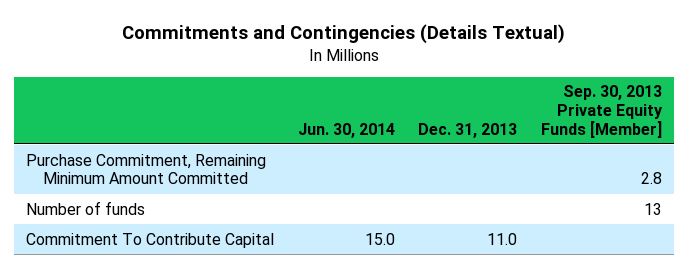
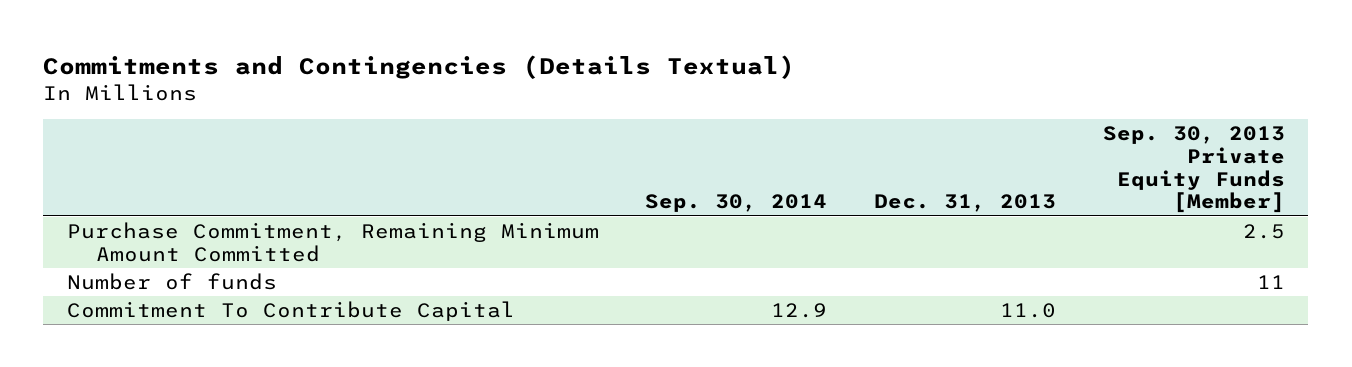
[297,122,395,138] Jun. 30, 2014 -> none
none -> [645,194,828,213] Sep. 30, 2014
[640,172,662,185] 2.8 -> [1242,223,1285,239] 2.5
[643,202,662,215] 13 -> [1256,274,1285,289] 11

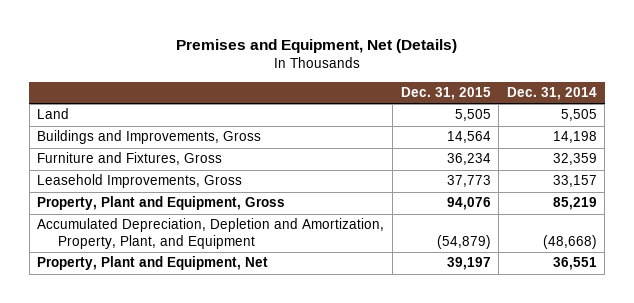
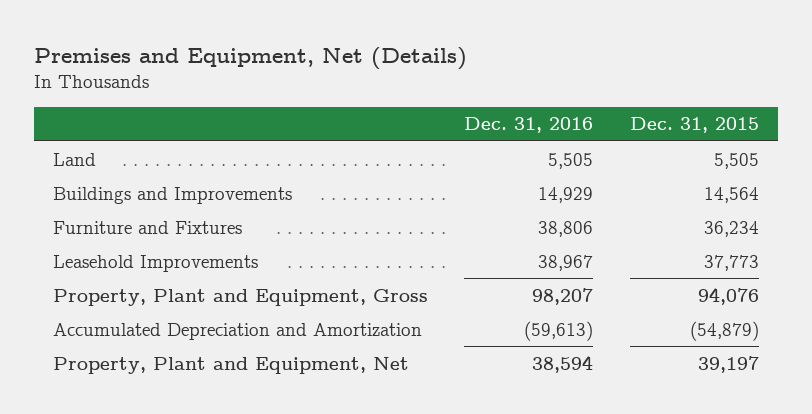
[506,86,597,100] Dec. 31, 2014 -> none
none -> [464,117,594,134] Dec. 31, 2016
[37,130,262,145] Buildings and Improvements, Gross -> [52,186,292,204] Buildings and Improvements
[37,152,223,166] Furniture and Fixtures, Gross -> [52,220,242,234] Furniture and Fixtures
[37,174,243,189] Leasehold Improvements, Gross -> [52,254,258,272] Leasehold Improvements
[37,218,385,249] Accumulated Depreciation, Depletion and Amortization, Property, Plant, and Equipment -> [52,322,422,340] Accumulated Depreciation and Amortization

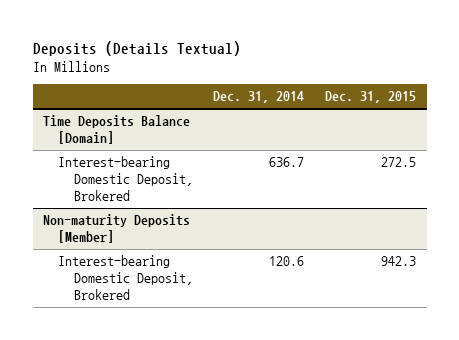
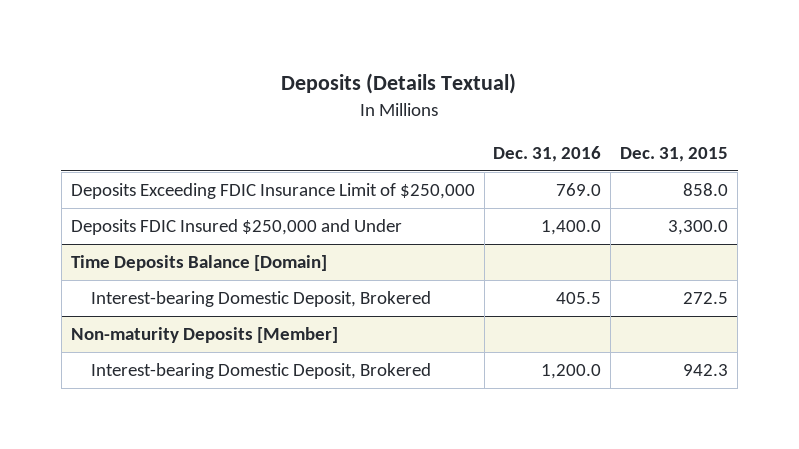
[213,91,305,104] Dec. 31, 2014 -> none
none -> [493,145,602,162] Dec. 31, 2016
none -> [70,183,475,200] Deposits Exceeding FDIC Insurance Limit of $250,000
none -> [70,219,402,236] Deposits FDIC Insured $250,000 and Under

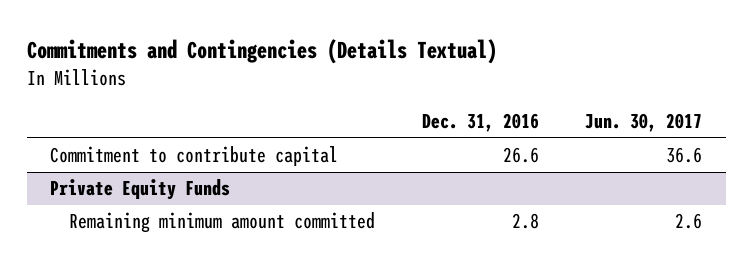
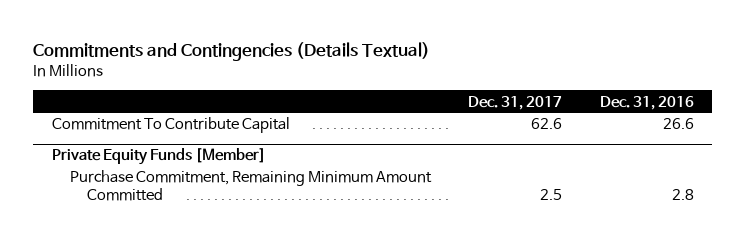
[585,113,703,133] Jun. 30, 2017 -> none
none -> [468,95,563,110] Dec. 31, 2017
[50,146,339,167] Commitment to contribute capital -> [52,117,291,134] Commitment To Contribute Capital
[50,179,231,201] Private Equity Funds -> [52,148,267,166] Private Equity Funds [Member]
[69,212,376,234] Remaining minimum amount committed -> [69,170,432,202] Purchase Commitment, Remaining Minimum Amount Committed

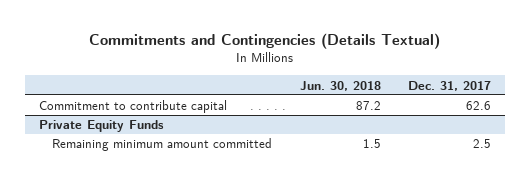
[599,95,694,110] Dec. 31, 2016 -> none
none -> [299,80,381,91] Jun. 30, 2018
[52,117,291,134] Commitment To Contribute Capital -> [39,100,228,114] Commitment to contribute capital
[52,148,267,166] Private Equity Funds [Member] -> [39,120,165,133] Private Equity Funds
[69,170,432,202] Purchase Commitment, Remaining Minimum Amount Committed -> [51,138,272,152] Remaining minimum amount committed

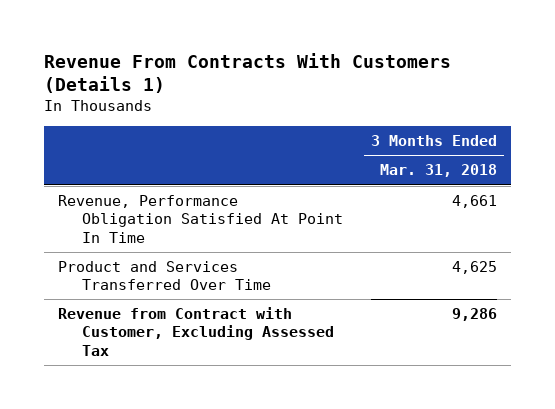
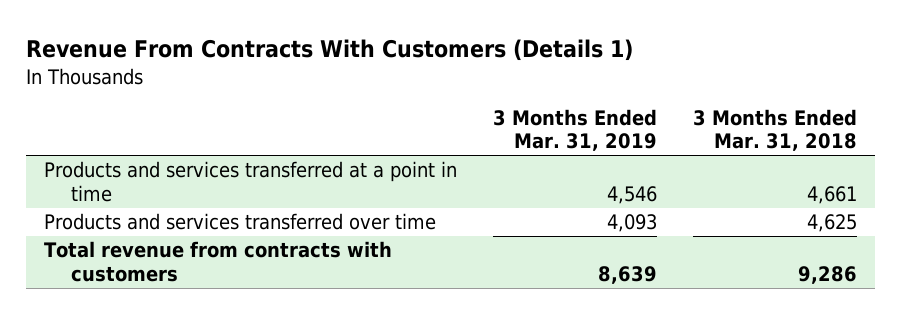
none -> [492,109,657,152] 3 Months Ended Mar. 31, 2019
[58,195,343,243] Revenue, Performance Obligation Satisfied At Point In Time -> [43,161,457,202] Products and services transferred at a point in time
[58,261,271,291] Product and Services Transferred Over Time -> [43,213,436,231] Products and services transferred over time
[58,307,334,356] Revenue from Contract with Customer, Excluding Assessed Tax -> [43,241,392,282] Total revenue from contracts with customers

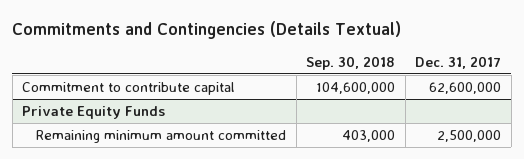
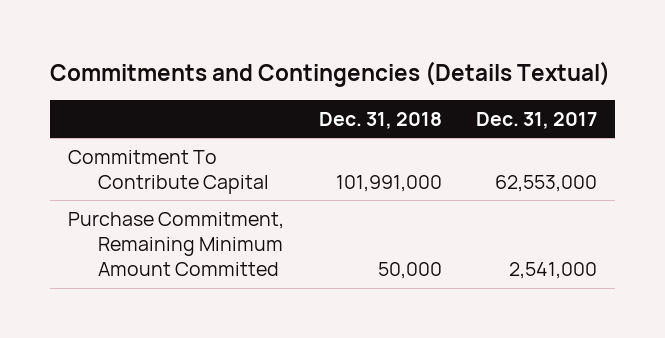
[306,55,396,70] Sep. 30, 2018 -> none
none -> [318,111,442,129] Dec. 31, 2018
[22,106,166,120] Private Equity Funds -> none
[22,82,236,96] Commitment to contribute capital -> [67,149,269,194] Commitment To Contribute Capital
[429,82,502,95] 62,600,000 -> [495,174,598,192] 62,553,000
[36,130,287,144] Remaining minimum amount committed -> [67,211,284,277] Purchase Commitment, Remaining Minimum Amount Committed
[437,130,502,143] 2,500,000 -> [509,262,598,280] 2,541,000

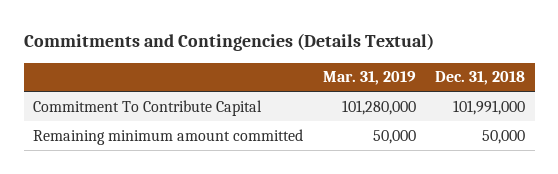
[476,111,598,129] Dec. 31, 2017 -> none
none -> [322,71,416,86] Mar. 31, 2019
[67,211,284,277] Purchase Commitment, Remaining Minimum Amount Committed -> [33,128,304,145] Remaining minimum amount committed

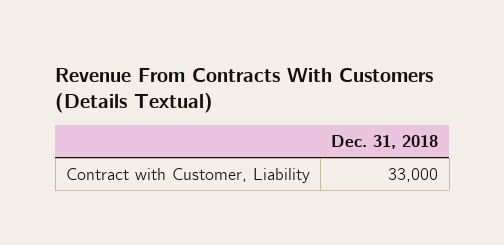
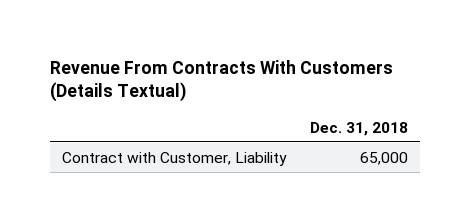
[388,167,439,182] 33,000 -> [360,151,409,165] 65,000

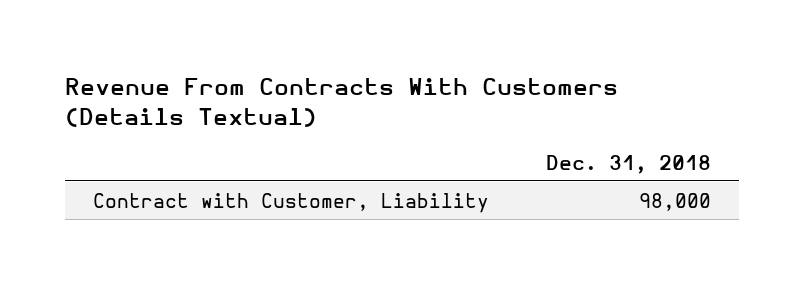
[360,151,409,165] 65,000 -> [638,192,711,211] 98,000

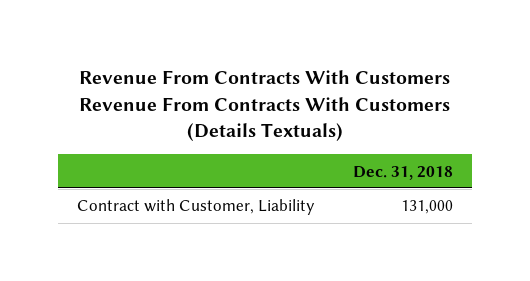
[65,77,619,127] Revenue From Contracts With Customers (Details Textual) -> [79,70,451,142] Revenue From Contracts With Customers Revenue From Contracts With Customers (Details Textuals)
[638,192,711,211] 98,000 -> [401,200,454,215] 131,000

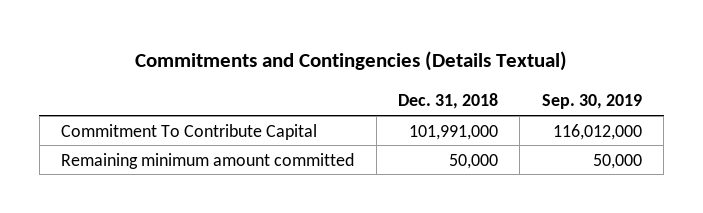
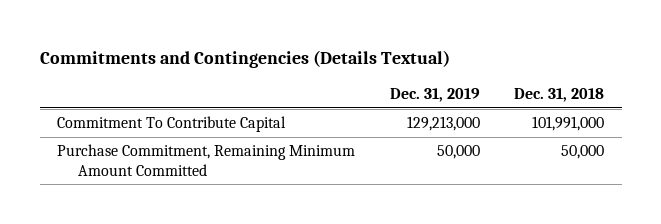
[541,94,642,110] Sep. 30, 2019 -> none
none -> [389,88,480,103] Dec. 31, 2019
[61,152,355,169] Remaining minimum amount committed -> [56,144,355,176] Purchase Commitment, Remaining Minimum Amount Committed

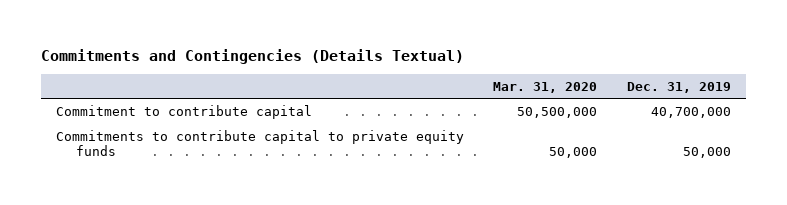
[514,88,605,103] Dec. 31, 2018 -> none
none -> [493,81,598,93] Mar. 31, 2020
[56,116,286,133] Commitment To Contribute Capital -> [55,105,312,120] Commitment to contribute capital
[406,116,480,132] 129,213,000 -> [651,107,732,119] 40,700,000
[56,144,355,176] Purchase Commitment, Remaining Minimum Amount Committed -> [55,130,464,157] Commitments to contribute capital to private equity funds

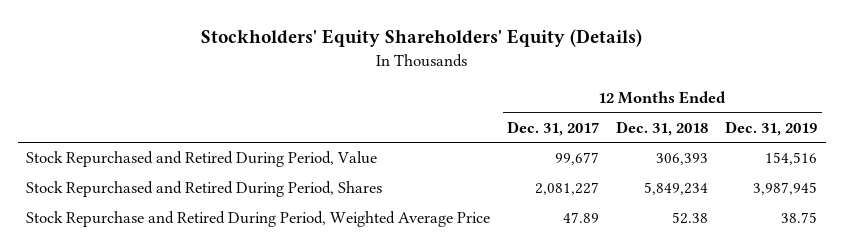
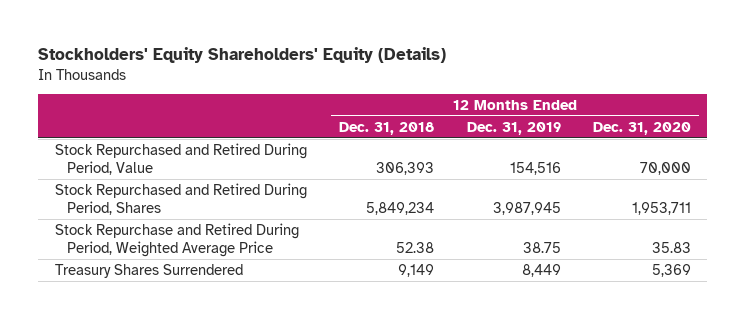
[507,120,600,136] Dec. 31, 2017 -> none
none -> [593,121,692,135] Dec. 31, 2020
none -> [54,263,243,278] Treasury Shares Surrendered

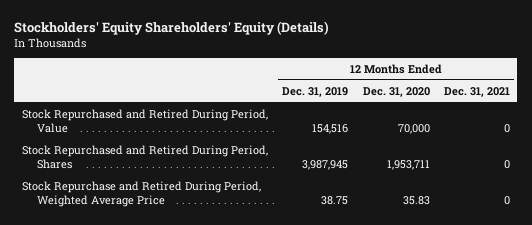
[339,121,435,135] Dec. 31, 2018 -> none
none -> [443,86,510,97] Dec. 31, 2021
[54,263,243,278] Treasury Shares Surrendered -> none

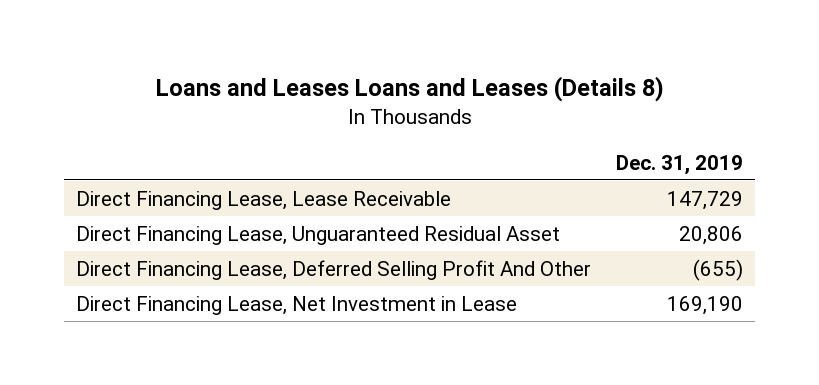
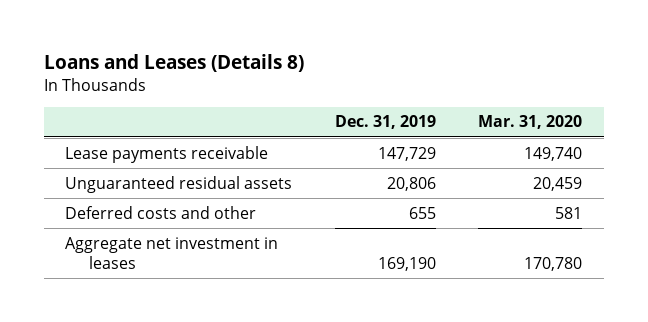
[155,76,664,103] Loans and Leases Loans and Leases (Details 8) -> [43,53,304,72] Loans and Leases (Details 8)
none -> [478,115,583,130] Mar. 31, 2020
[76,190,452,210] Direct Financing Lease, Lease Receivable -> [65,145,269,163] Lease payments receivable
[76,225,561,245] Direct Financing Lease, Unguaranteed Residual Asset -> [65,175,293,193] Unguaranteed residual assets
[76,259,592,280] Direct Financing Lease, Deferred Selling Profit And Other -> [65,205,257,219] Deferred costs and other
[692,258,743,281] (655) -> [408,206,436,219] 655
[76,295,518,315] Direct Financing Lease, Net Investment in Lease -> [65,236,279,269] Aggregate net investment in leases

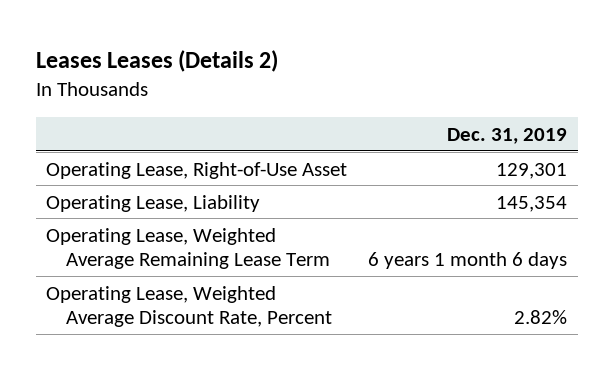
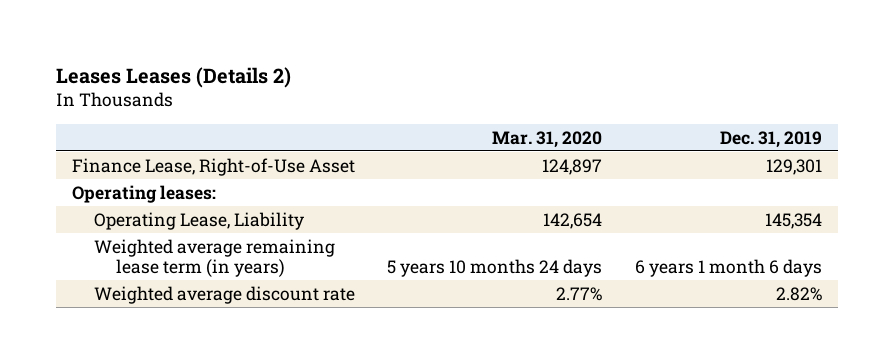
none -> [492,130,603,148] Mar. 31, 2020
[46,161,348,179] Operating Lease, Right-of-Use Asset -> [72,157,356,176] Finance Lease, Right-of-Use Asset
none -> [72,184,217,203] Operating leases:
[46,227,330,269] Operating Lease, Weighted Average Remaining Lease Term -> [94,238,336,278] Weighted average remaining lease term (in years)
[46,285,332,327] Operating Lease, Weighted Average Discount Rate, Percent -> [94,285,356,304] Weighted average discount rate

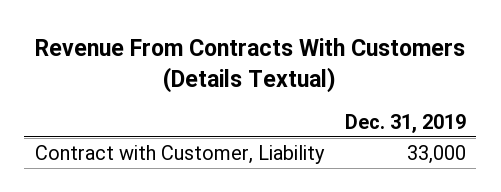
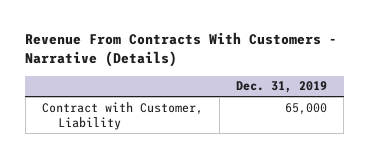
[35,37,466,93] Revenue From Contracts With Customers (Details Textual) -> [25,32,338,68] Revenue From Contracts With Customers - Narrative (Details)
[406,145,466,165] 33,000 -> [285,102,328,115] 65,000

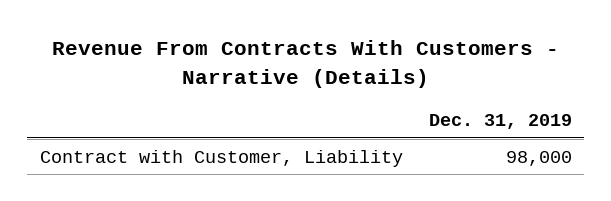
[285,102,328,115] 65,000 -> [505,150,572,166] 98,000

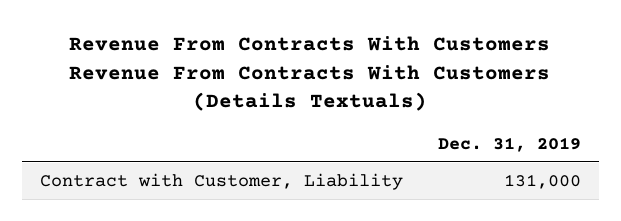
[51,40,559,88] Revenue From Contracts With Customers - Narrative (Details) -> [69,36,551,112] Revenue From Contracts With Customers Revenue From Contracts With Customers (Details Textuals)
[505,150,572,166] 98,000 -> [504,174,582,190] 131,000

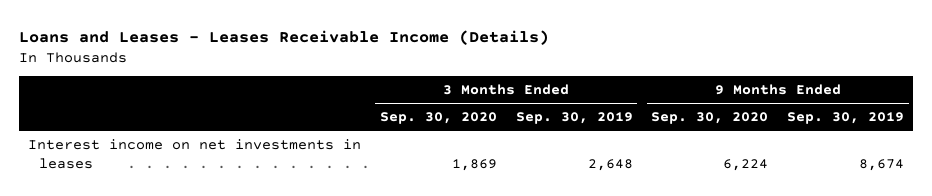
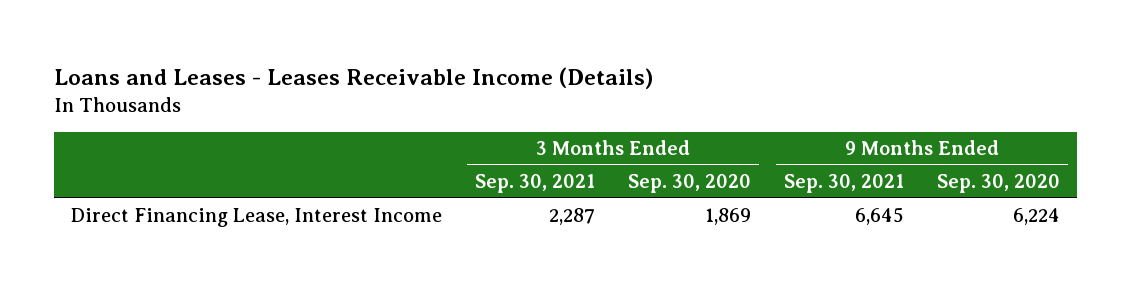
[515,112,633,125] Sep. 30, 2019 -> none
[787,112,905,125] Sep. 30, 2019 -> none
none -> [475,174,596,194] Sep. 30, 2021
none -> [784,174,905,194] Sep. 30, 2021
[28,138,362,169] Interest income on net investments in leases -> [70,208,443,228] Direct Financing Lease, Interest Income

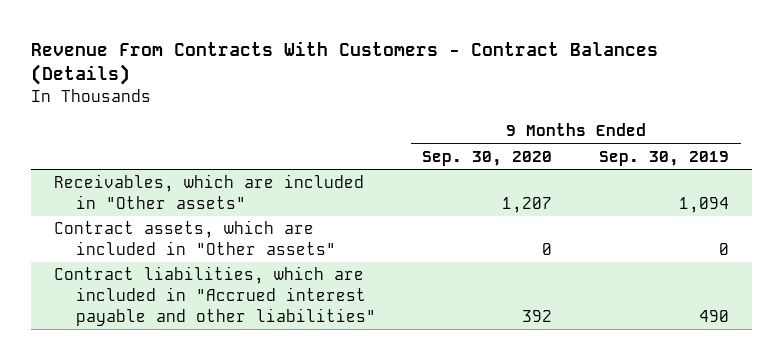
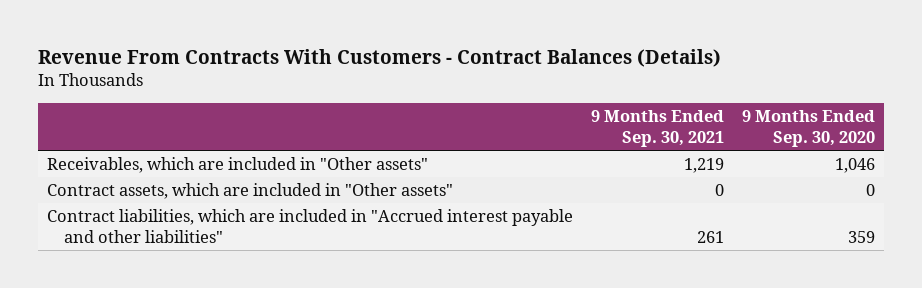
[598,150,729,166] Sep. 30, 2019 -> none
none -> [591,109,725,147] 9 Months Ended Sep. 30, 2021
[502,197,553,214] 1,207 -> [835,158,876,174] 1,046
[522,309,553,322] 392 -> [848,231,876,244] 359

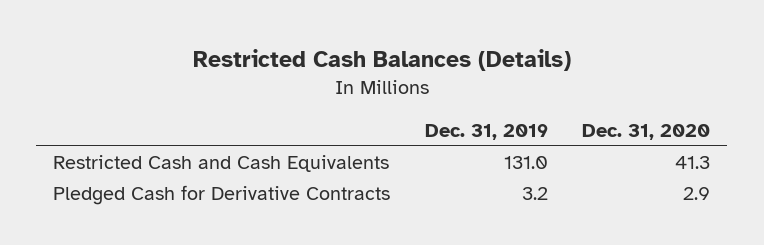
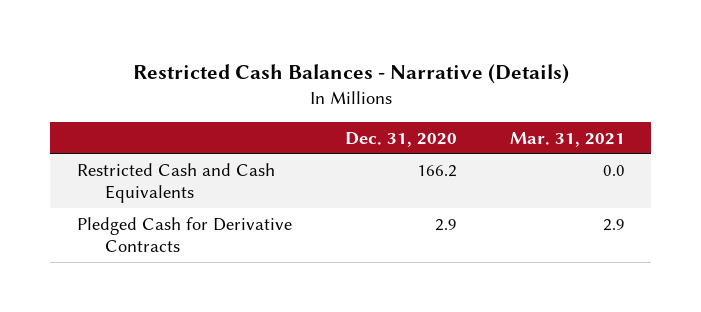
[192,49,571,72] Restricted Cash Balances (Details) -> [132,63,569,84] Restricted Cash Balances - Narrative (Details)
[424,123,548,140] Dec. 31, 2019 -> none
none -> [509,131,625,147] Mar. 31, 2021
[675,156,711,170] 41.3 -> [416,164,457,177] 166.2

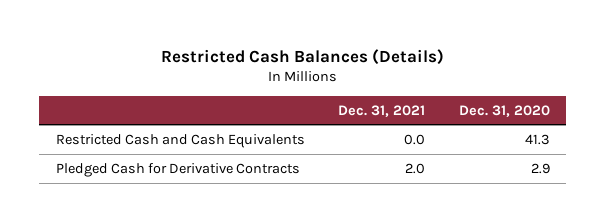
[132,63,569,84] Restricted Cash Balances - Narrative (Details) -> [160,48,444,65] Restricted Cash Balances (Details)
[509,131,625,147] Mar. 31, 2021 -> none
none -> [338,104,426,117] Dec. 31, 2021
[416,164,457,177] 166.2 -> [524,133,550,145] 41.3

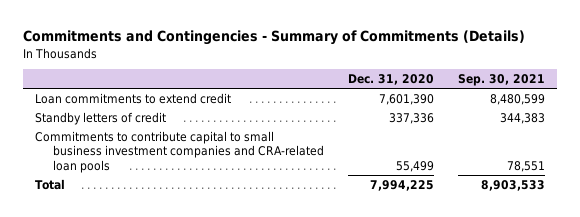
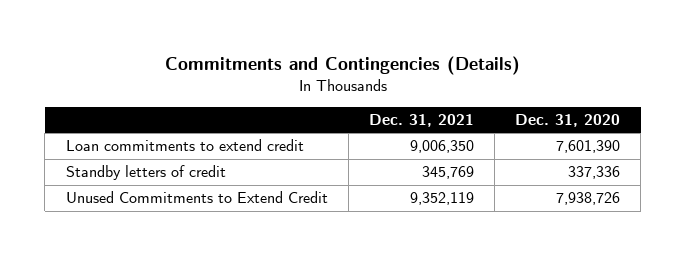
[22,30,525,46] Commitments and Contingencies - Summary of Commitments (Details) -> [164,55,520,75] Commitments and Contingencies (Details)
[458,74,546,87] Sep. 30, 2021 -> none
none -> [368,114,474,128] Dec. 31, 2021
[35,130,324,173] Commitments to contribute capital to small business investment companies and CRA-related loan pools -> none
[35,178,66,190] Total -> none
none -> [65,191,328,204] Unused Commitments to Extend Credit

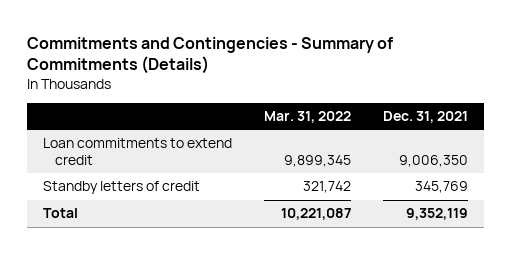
[164,55,520,75] Commitments and Contingencies (Details) -> [27,36,394,75] Commitments and Contingencies - Summary of Commitments (Details)
[515,114,621,128] Dec. 31, 2020 -> none
none -> [264,111,352,124] Mar. 31, 2022
[65,191,328,204] Unused Commitments to Extend Credit -> [43,208,79,219] Total

